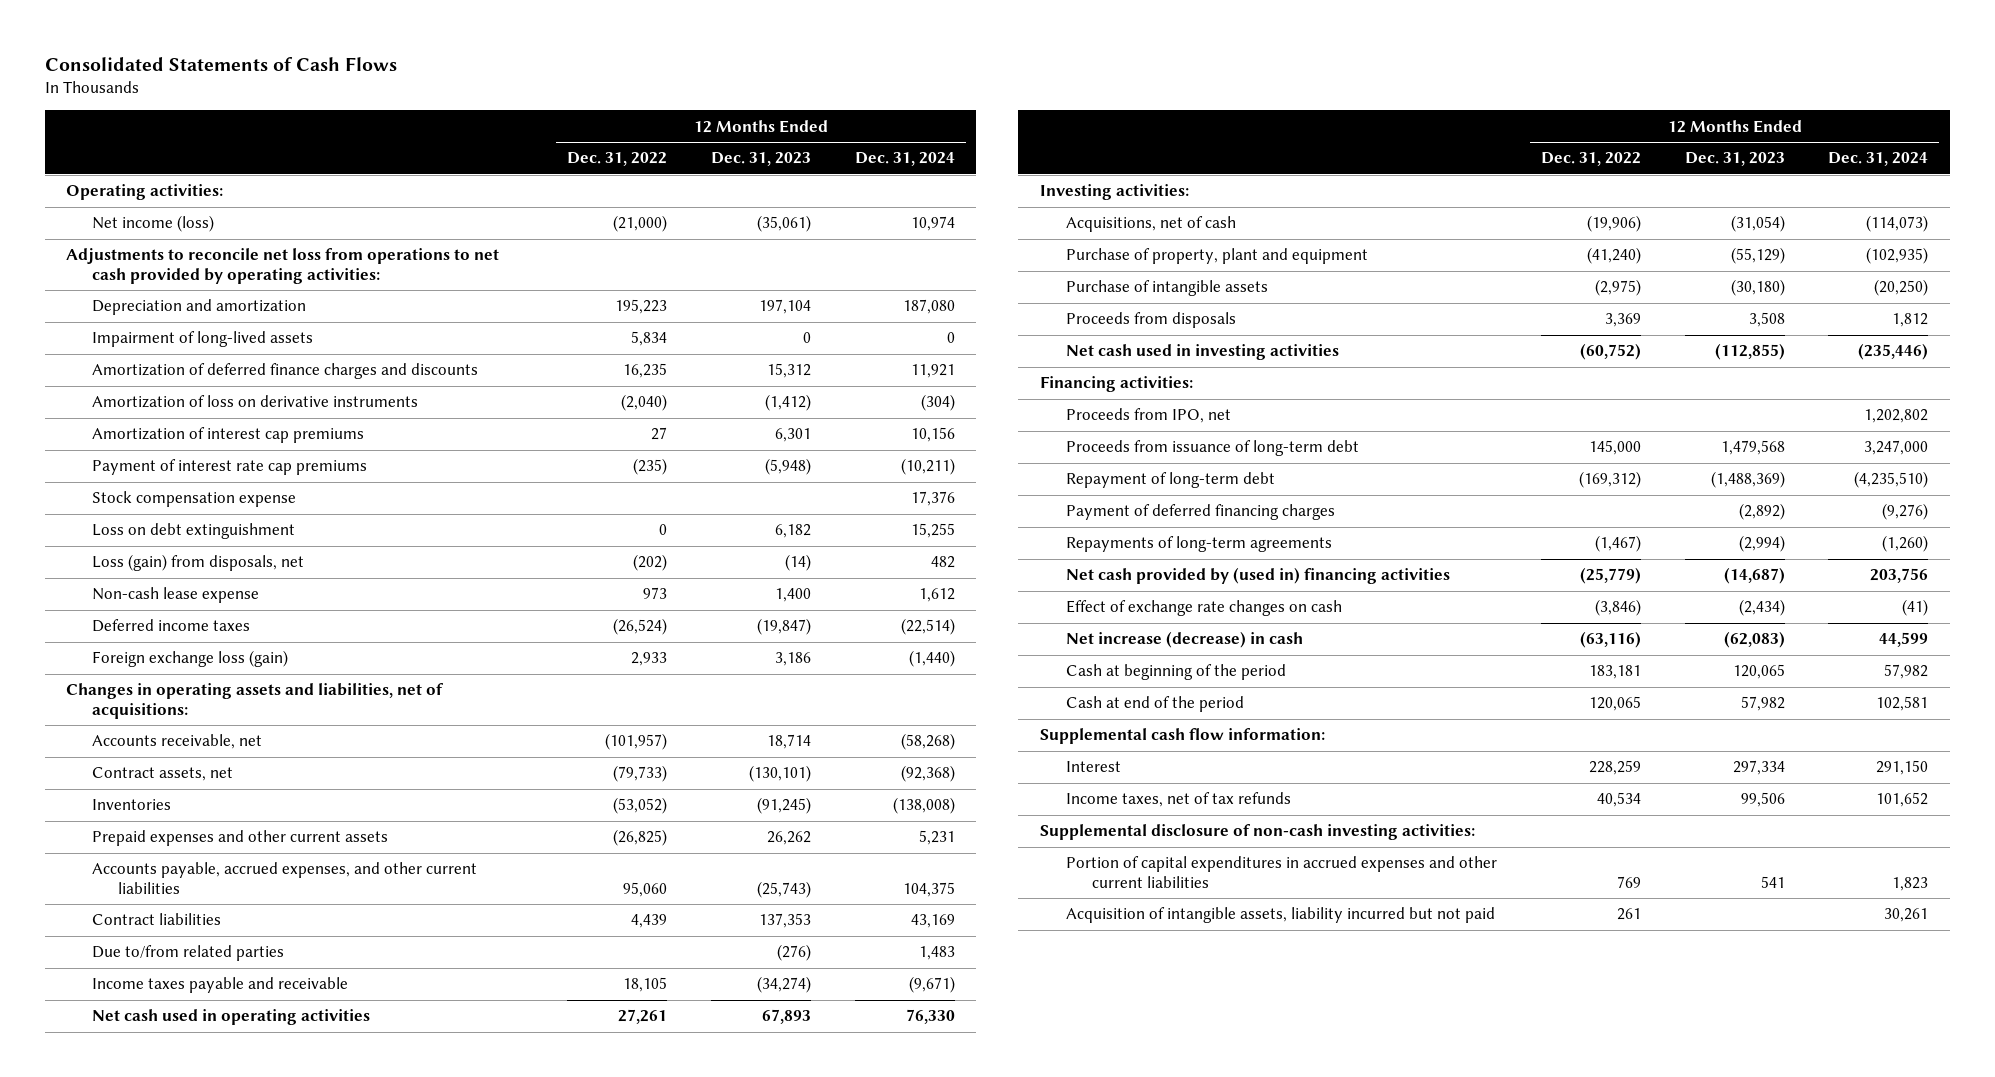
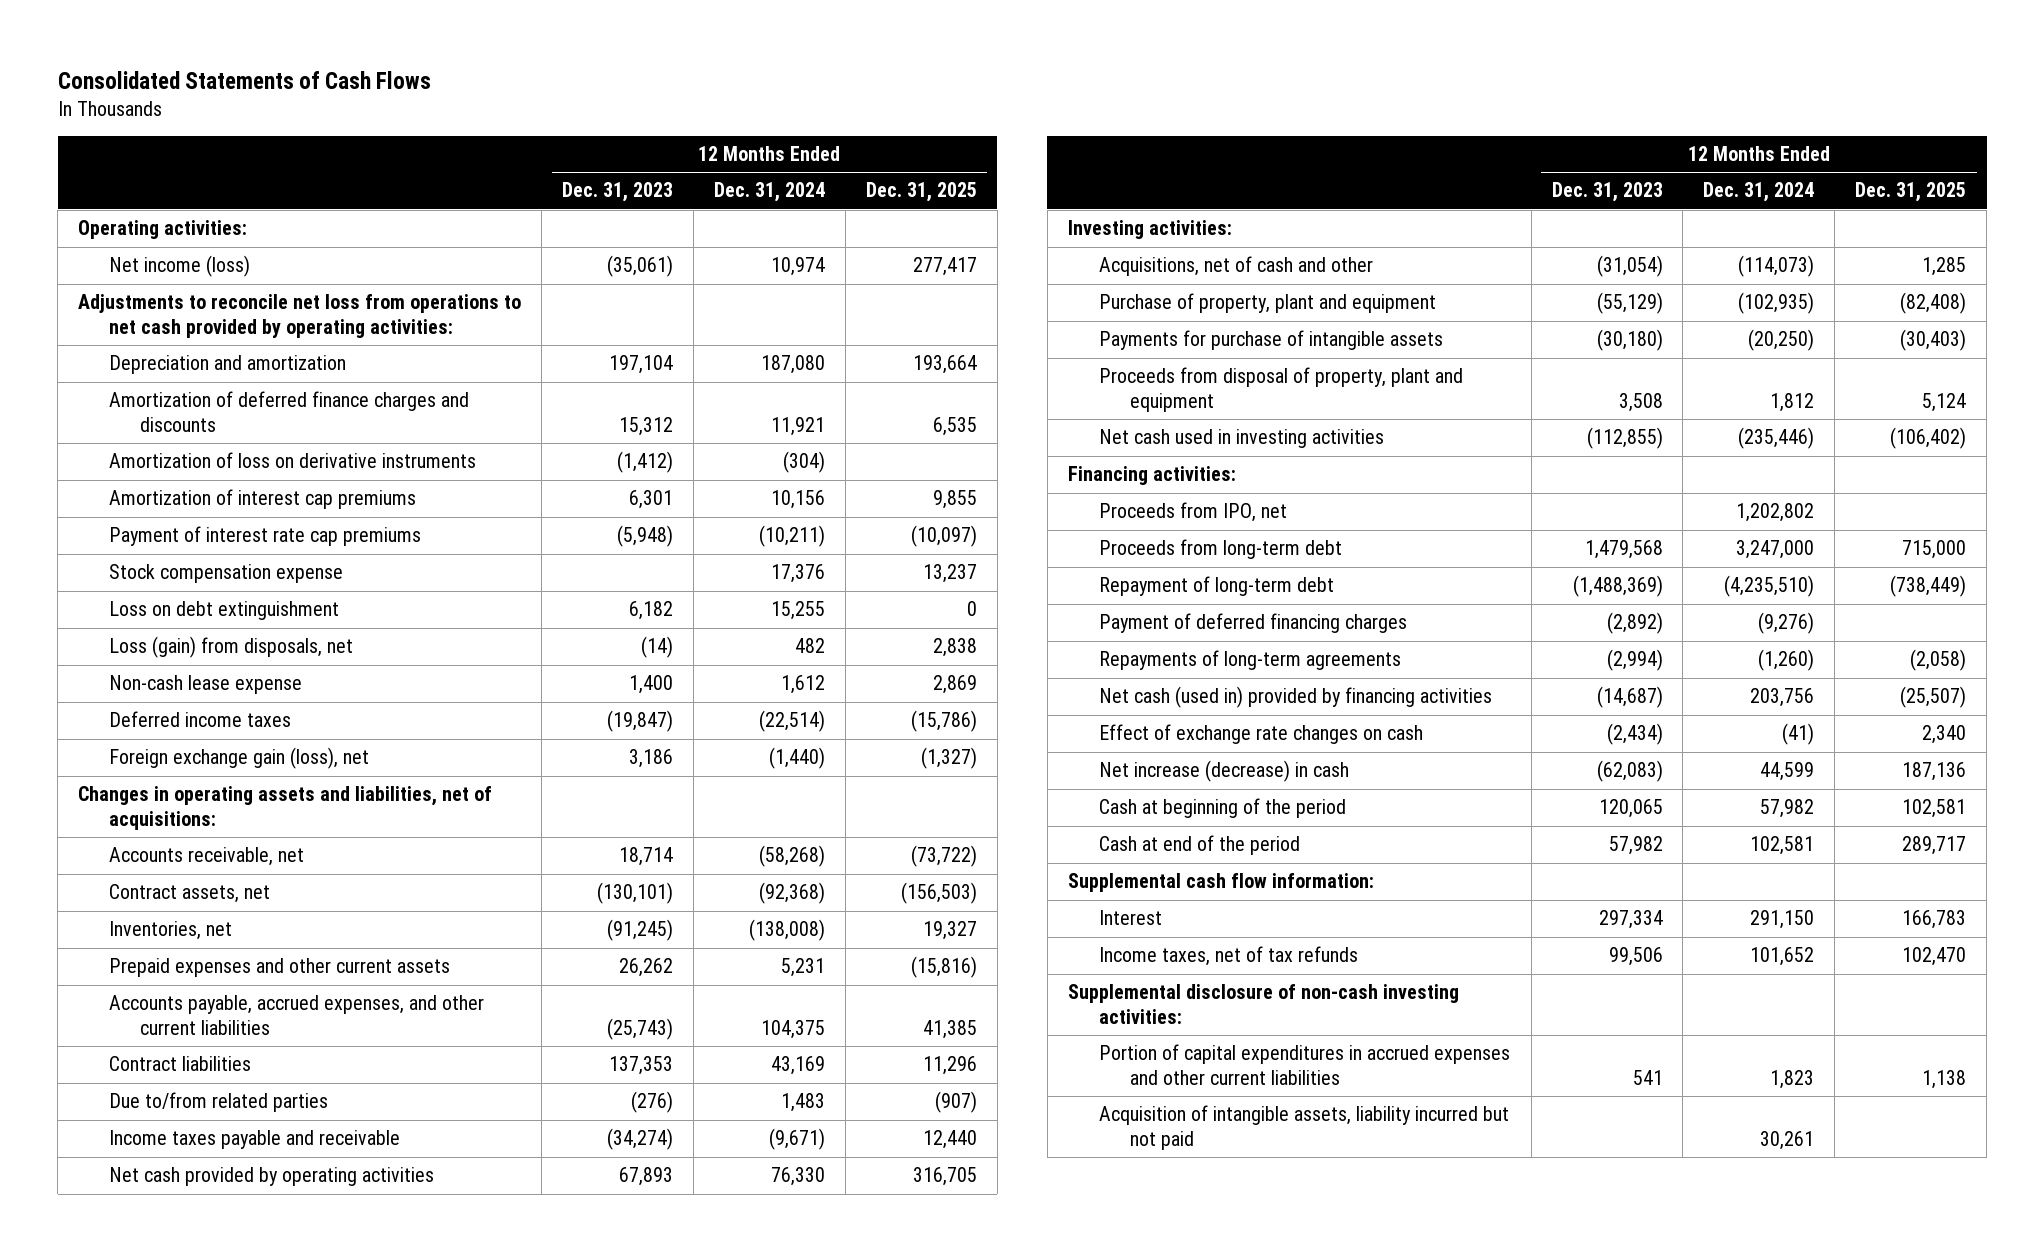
[567,152,668,167] Dec. 31, 2022 -> none
none -> [865,182,977,203] Dec. 31, 2025
[92,331,314,348] Impairment of long-lived assets -> none
[92,650,289,668] Foreign exchange loss (gain) -> [109,747,370,770] Foreign exchange gain (loss), net
[92,799,172,811] Inventories -> [109,921,233,941] Inventories, net
[92,1009,371,1026] Net cash used in operating activities -> [109,1167,435,1187] Net cash provided by operating activities
[1066,216,1237,233] Acquisitions, net of cash -> [1098,256,1373,277] Acquisitions, net of cash and other
[1066,280,1269,297] Purchase of intangible assets -> [1098,330,1443,351] Payments for purchase of intangible assets
[1066,312,1237,329] Proceeds from disposals -> [1098,367,1463,413] Proceeds from disposal of property, plant and equipment
[1066,440,1360,457] Proceeds from issuance of long-term debt -> [1098,539,1342,560] Proceeds from long-term debt
[1066,567,1451,585] Net cash provided by (used in) financing activities -> [1098,686,1492,709] Net cash (used in) provided by financing activities

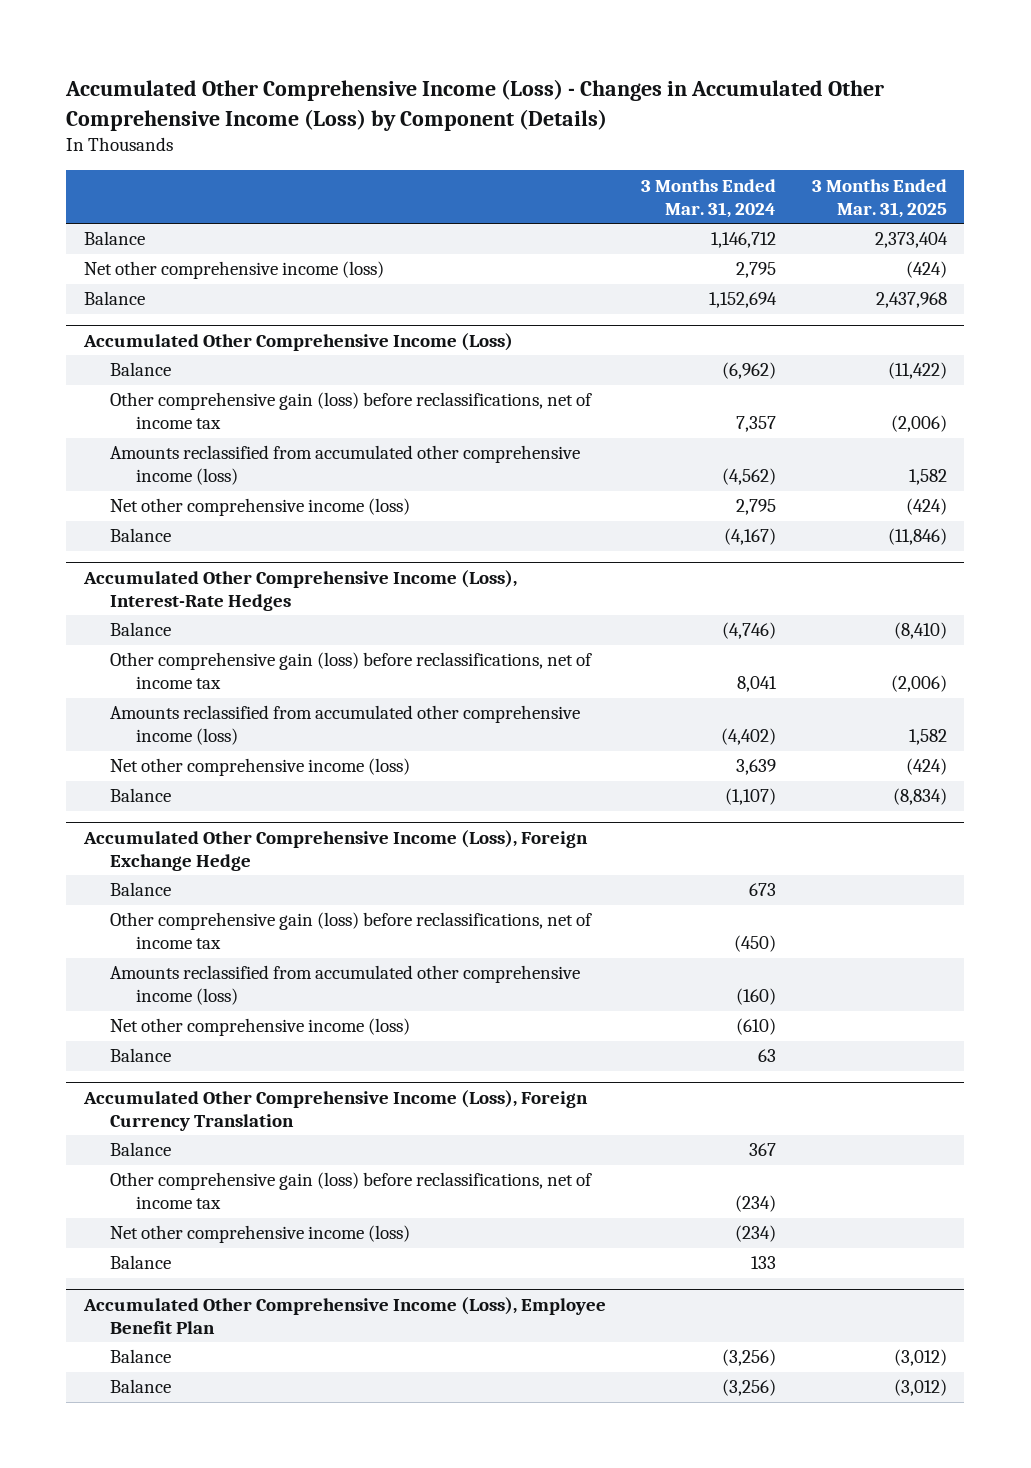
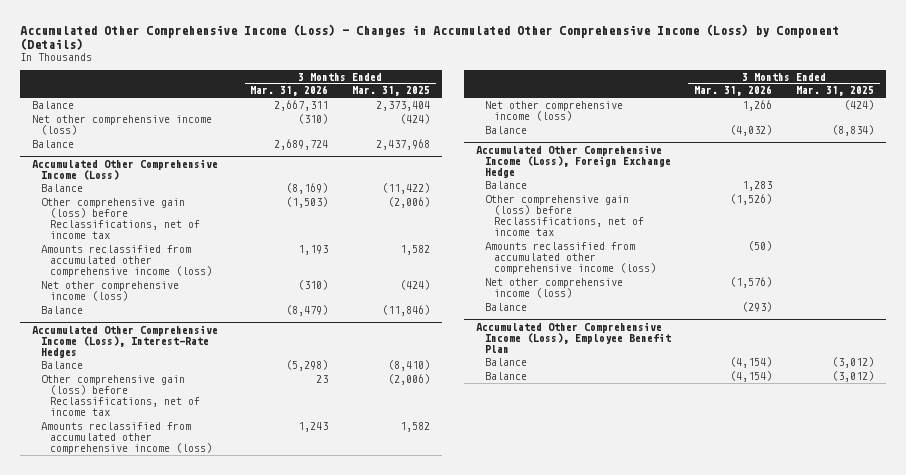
[641,178,777,218] 3 Months Ended Mar. 31, 2024 -> none
none -> [250,85,329,97] Mar. 31, 2026
[110,392,593,430] Other comprehensive gain (loss) before reclassifications, net of income tax -> [40,197,200,240] Other comprehensive gain (loss) before Reclassifications, net of income tax
[110,652,593,690] Other comprehensive gain (loss) before reclassifications, net of income tax -> [40,374,200,417] Other comprehensive gain (loss) before Reclassifications, net of income tax
[110,912,593,950] Other comprehensive gain (loss) before reclassifications, net of income tax -> [484,194,644,237] Other comprehensive gain (loss) before Reclassifications, net of income tax
[83,1089,589,1131] Accumulated Other Comprehensive Income (Loss), Foreign Currency Translation -> none
[110,1142,172,1157] Balance -> none
[110,1172,593,1210] Other comprehensive gain (loss) before reclassifications, net of income tax -> none
[110,1225,411,1244] Net other comprehensive income (loss) -> none
[110,1255,172,1270] Balance -> none

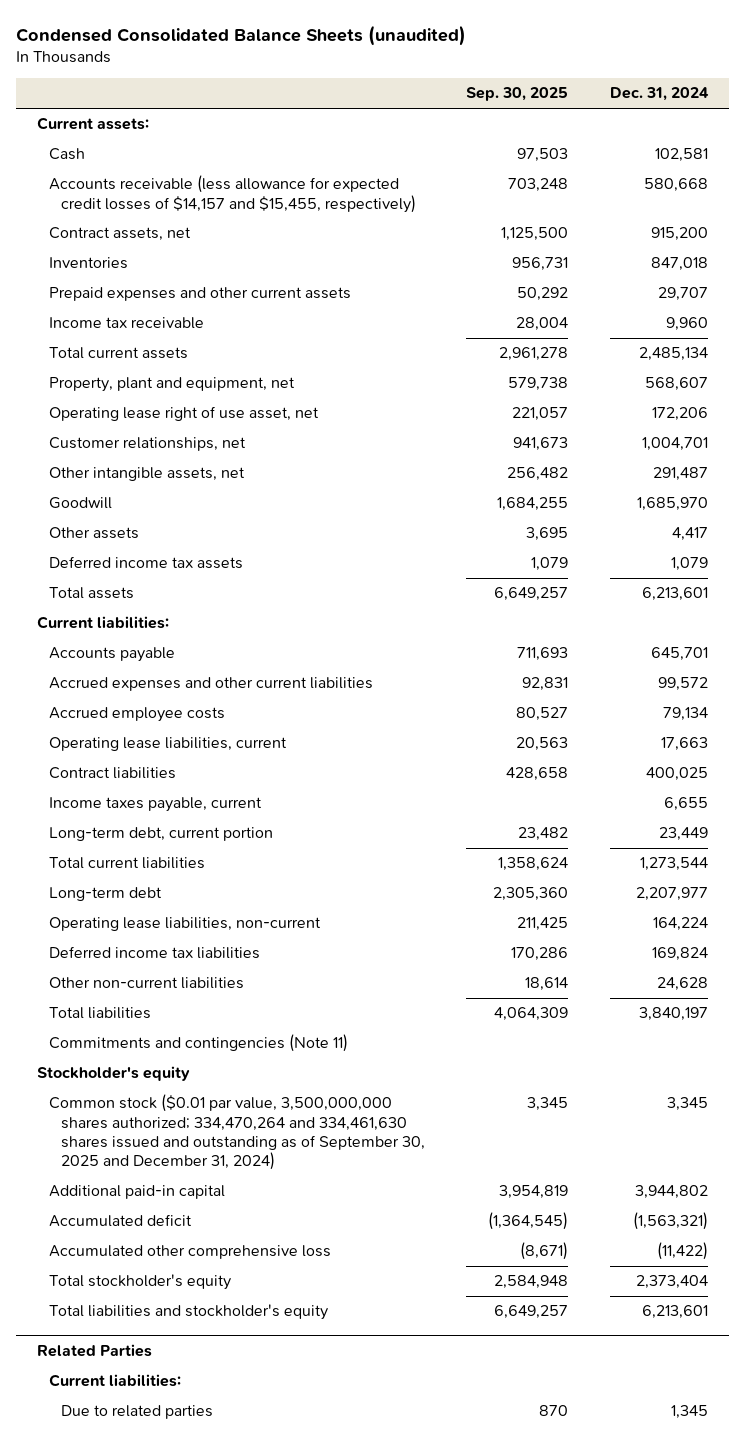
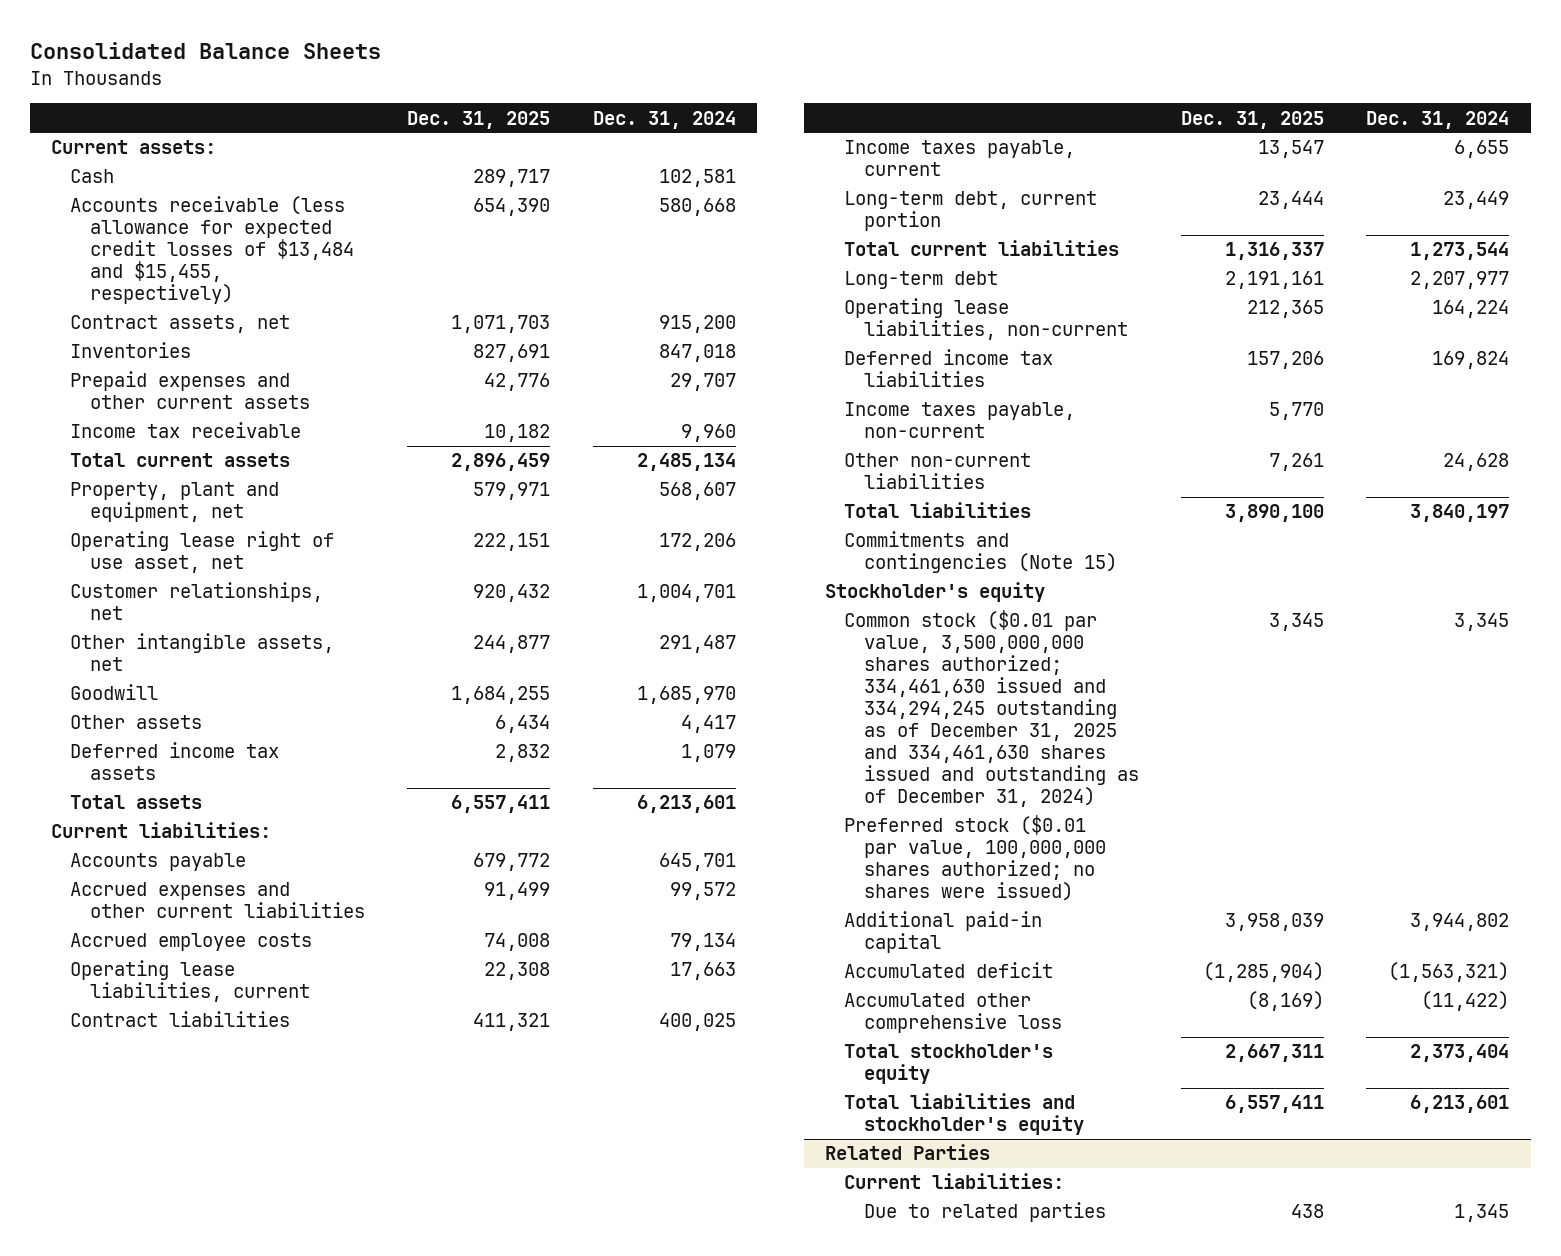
[16,24,467,46] Condensed Consolidated Balance Sheets (unaudited) -> [29,42,381,60] Consolidated Balance Sheets
[466,87,569,102] Sep. 30, 2025 -> none
none -> [407,110,551,129] Dec. 31, 2025
[48,175,417,213] Accounts receivable (less allowance for expected credit losses of $14,157 and $15,455, respectively) -> [70,196,354,305] Accounts receivable (less allowance for expected credit losses of $13,484 and $15,455, respectively)
none -> [844,402,1076,439] Income taxes payable, non-current
[48,1034,348,1053] Commitments and contingencies (Note 11) -> [844,531,1117,574] Commitments and contingencies (Note 15)
[48,1094,426,1171] Common stock ($0.01 par value, 3,500,000,000 shares authorized; 334,470,264 and 334,461,630 shares issued and outstanding as of September 30, 2025 and December 31, 2024) -> [844,610,1139,808] Common stock ($0.01 par value, 3,500,000,000 shares authorized; 334,461,630 issued and 334,294,245 outstanding as of December 31, 2025 and 334,461,630 shares issued and outstanding as of December 31, 2024)
none -> [844,815,1106,902] Preferred stock ($0.01 par value, 100,000,000 shares authorized; no shares were issued)

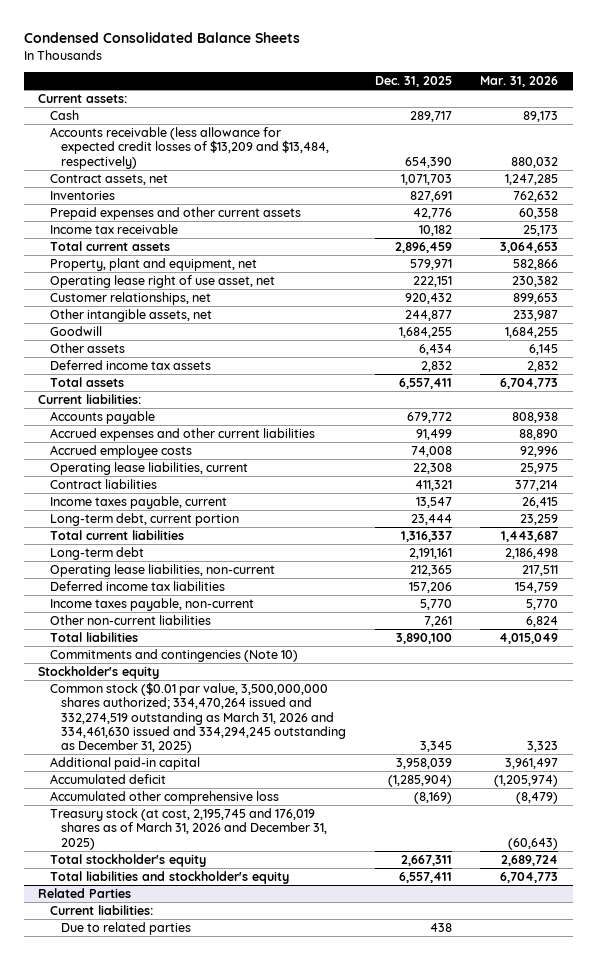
[29,42,381,60] Consolidated Balance Sheets -> [24,32,301,44] Condensed Consolidated Balance Sheets
[592,110,736,129] Dec. 31, 2024 -> none
none -> [480,75,559,87] Mar. 31, 2026
[70,196,354,305] Accounts receivable (less allowance for expected credit losses of $13,484 and $15,455, respectively) -> [49,127,330,169] Accounts receivable (less allowance for expected credit losses of $13,209 and $13,484, respectively)
[844,531,1117,574] Commitments and contingencies (Note 15) -> [49,649,298,663] Commitments and contingencies (Note 10)
[844,815,1106,902] Preferred stock ($0.01 par value, 100,000,000 shares authorized; no shares were issued) -> none
[844,610,1139,808] Common stock ($0.01 par value, 3,500,000,000 shares authorized; 334,461,630 issued and 334,294,245 outstanding as of December 31, 2025 and 334,461,630 shares issued and outstanding as of December 31, 2024) -> [49,682,347,753] Common stock ($0.01 par value, 3,500,000,000 shares authorized; 334,470,264 issued and 332,274,519 outstanding as March 31, 2026 and 334,461,630 issued and 334,294,245 outstanding as December 31, 2025)
none -> [49,808,328,850] Treasury stock (at cost, 2,195,745 and 176,019 shares as of March 31, 2026 and December 31, 2025)

